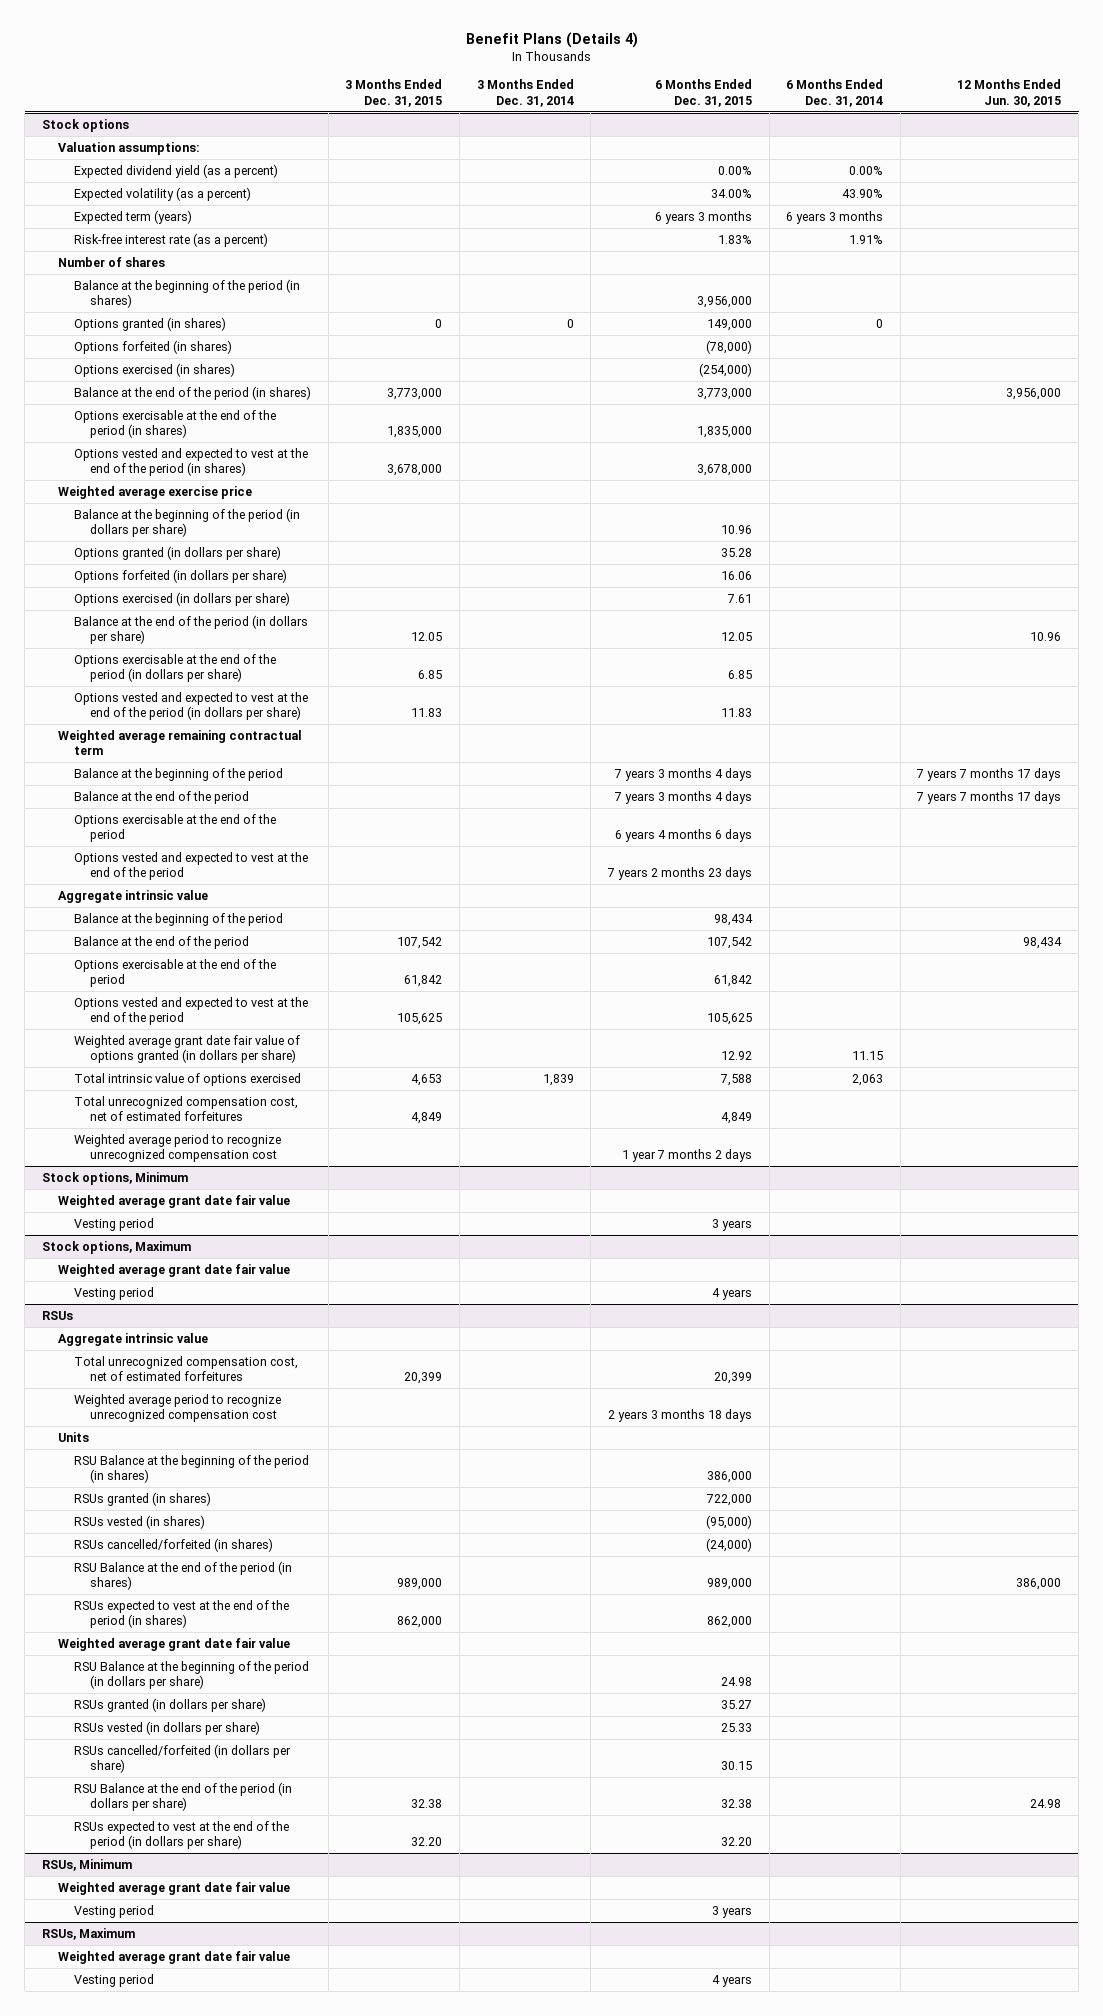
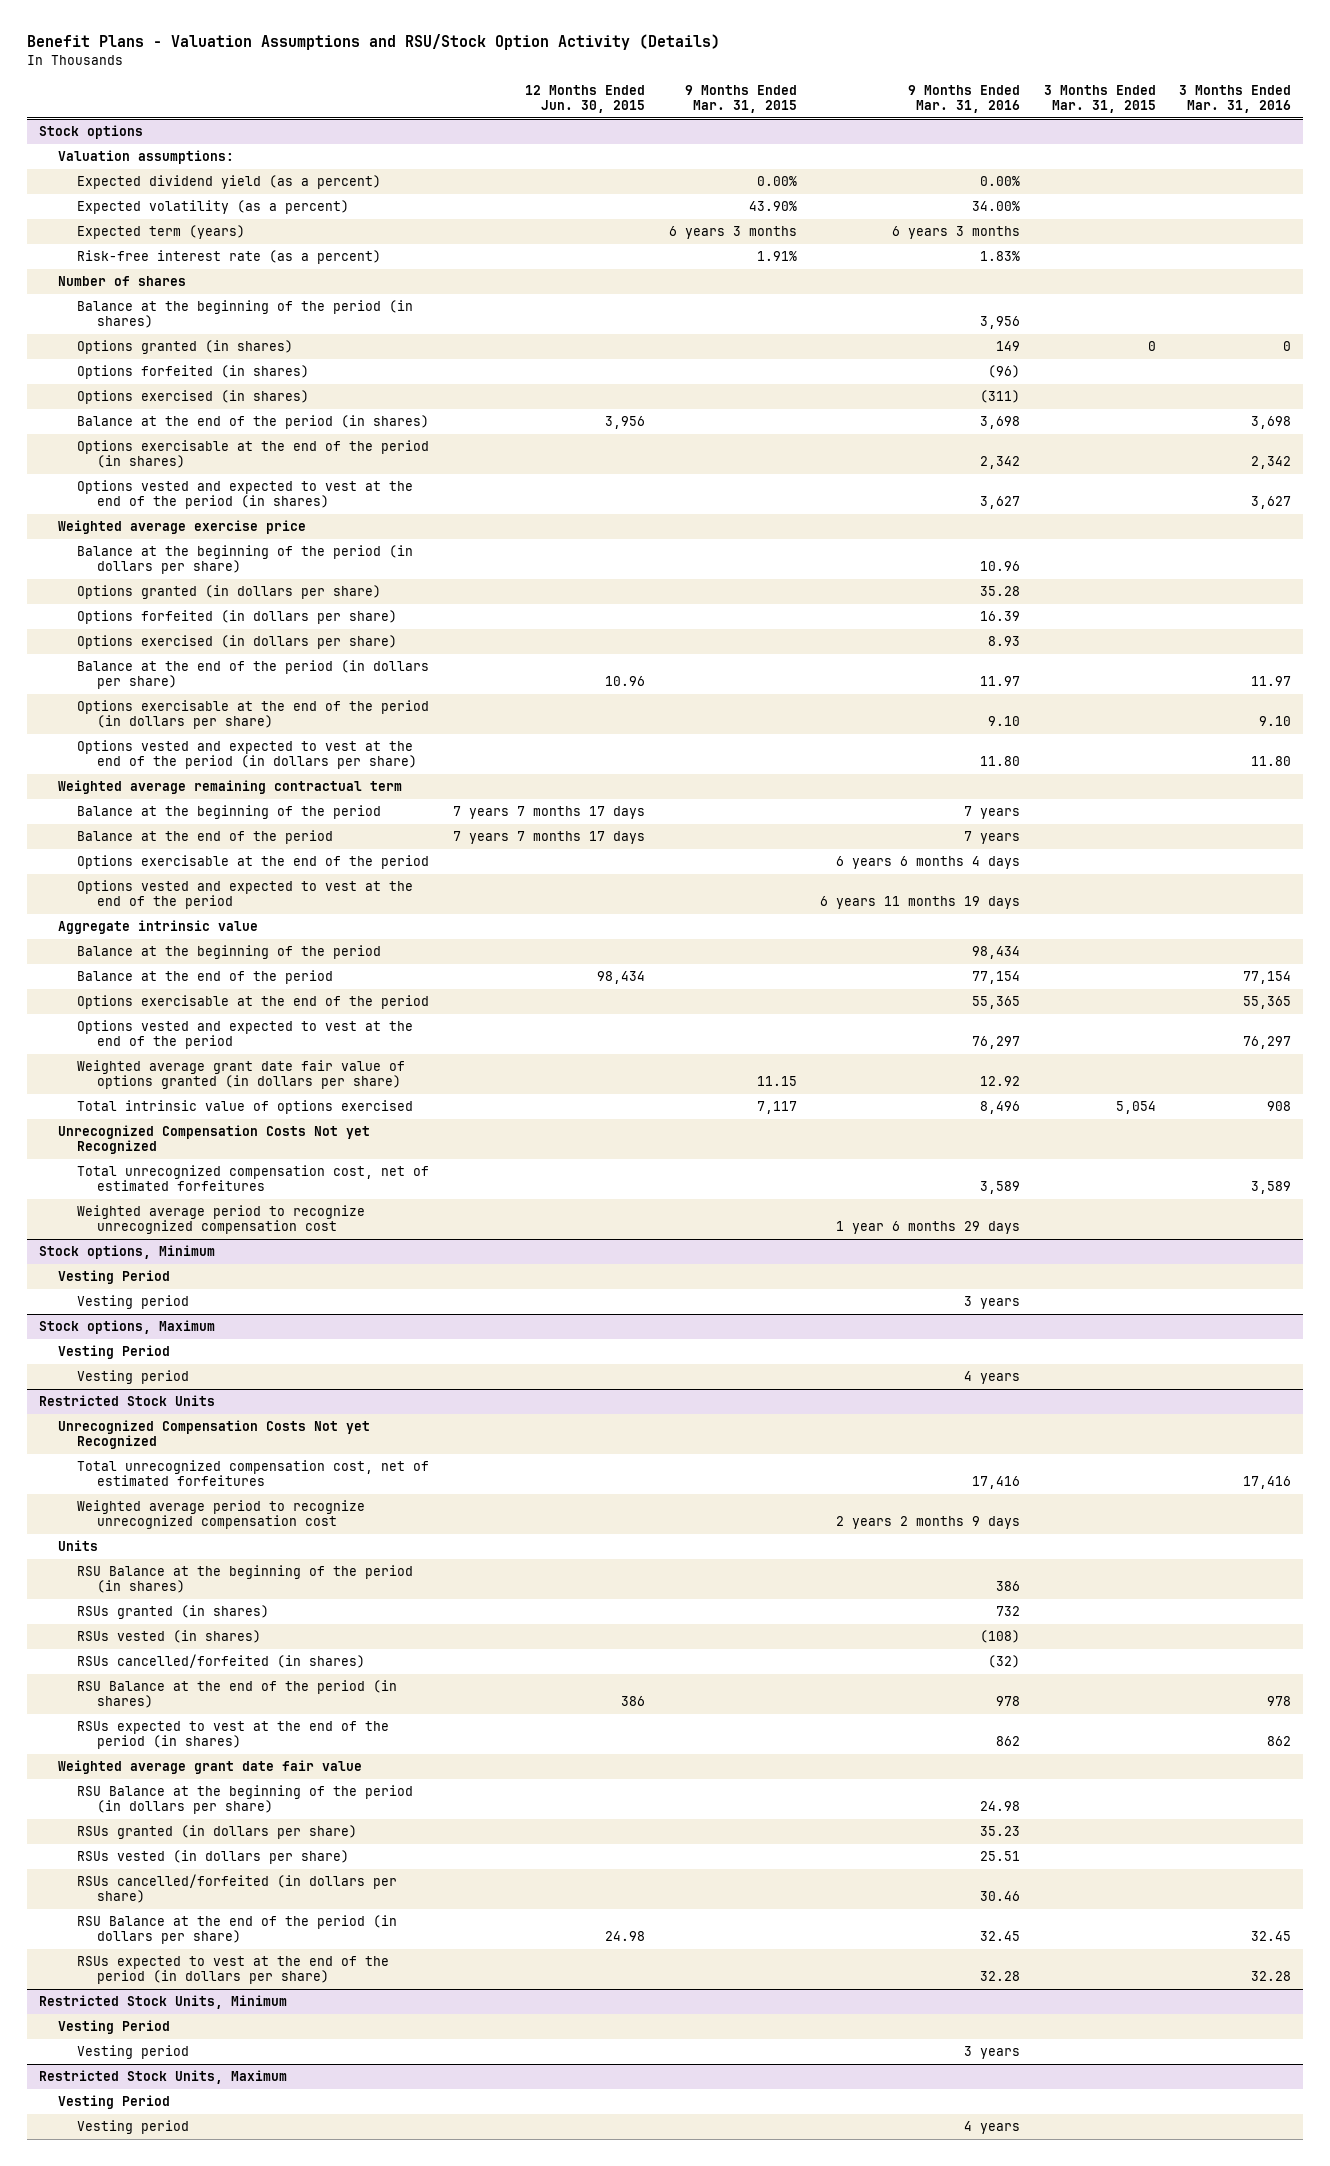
[465,32,638,49] Benefit Plans (Details 4) -> [26,34,720,51] Benefit Plans - Valuation Assumptions and RSU/Stock Option Activity (Details)
[345,79,443,107] 3 Months Ended Dec. 31, 2015 -> none
[476,79,574,107] 3 Months Ended Dec. 31, 2014 -> none
[654,79,752,107] 6 Months Ended Dec. 31, 2015 -> none
[786,79,884,107] 6 Months Ended Dec. 31, 2014 -> none
none -> [684,84,797,113] 9 Months Ended Mar. 31, 2015
none -> [908,84,1021,113] 9 Months Ended Mar. 31, 2016
none -> [1043,84,1156,113] 3 Months Ended Mar. 31, 2015
none -> [1179,84,1292,113] 3 Months Ended Mar. 31, 2016
[1006,388,1062,401] 3,956,000 -> [605,416,646,430] 3,956
none -> [58,1125,371,1155] Unrecognized Compensation Costs Not yet Recognized
[57,1195,290,1209] Weighted average grant date fair value -> none
none -> [58,1270,171,1285] Vesting Period
[57,1264,290,1278] Weighted average grant date fair value -> none
none -> [58,1345,171,1360] Vesting Period
[57,1333,208,1347] Aggregate intrinsic value -> none
[41,1311,73,1321] RSUs -> [38,1395,215,1407] Restricted Stock Units
none -> [58,1420,371,1450] Unrecognized Compensation Costs Not yet Recognized
[1016,1578,1062,1591] 386,000 -> [621,1696,646,1707] 386
[41,1859,132,1872] RSUs, Minimum -> none
[57,1882,290,1896] Weighted average grant date fair value -> none
[74,1905,155,1919] Vesting period -> none
[41,1928,135,1941] RSUs, Maximum -> none
[57,1951,290,1965] Weighted average grant date fair value -> none
[74,1974,155,1988] Vesting period -> none
none -> [38,1995,287,2010] Restricted Stock Units, Minimum
none -> [58,2020,171,2035] Vesting Period
none -> [77,2045,190,2060] Vesting period
none -> [38,2070,287,2085] Restricted Stock Units, Maximum
none -> [58,2095,171,2110] Vesting Period
none -> [77,2120,190,2135] Vesting period

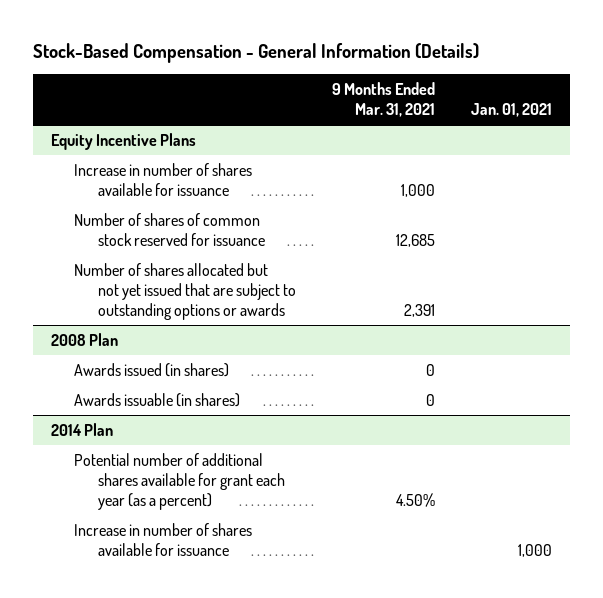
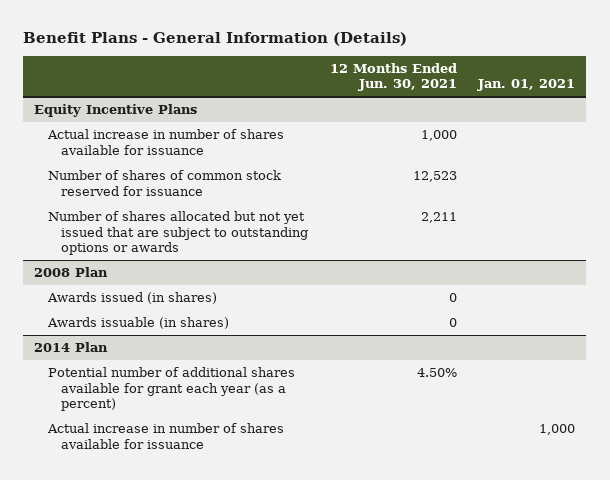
[32,42,479,63] Stock-Based Compensation - General Information (Details) -> [23,31,408,46] Benefit Plans - General Information (Details)
[331,81,435,118] 9 Months Ended Mar. 31, 2021 -> none
none -> [329,62,457,92] 12 Months Ended Jun. 30, 2021
[74,162,253,197] Increase in number of shares available for issuance -> [46,129,284,155] Actual increase in number of shares available for issuance
[74,522,253,557] Increase in number of shares available for issuance -> [46,423,284,449] Actual increase in number of shares available for issuance

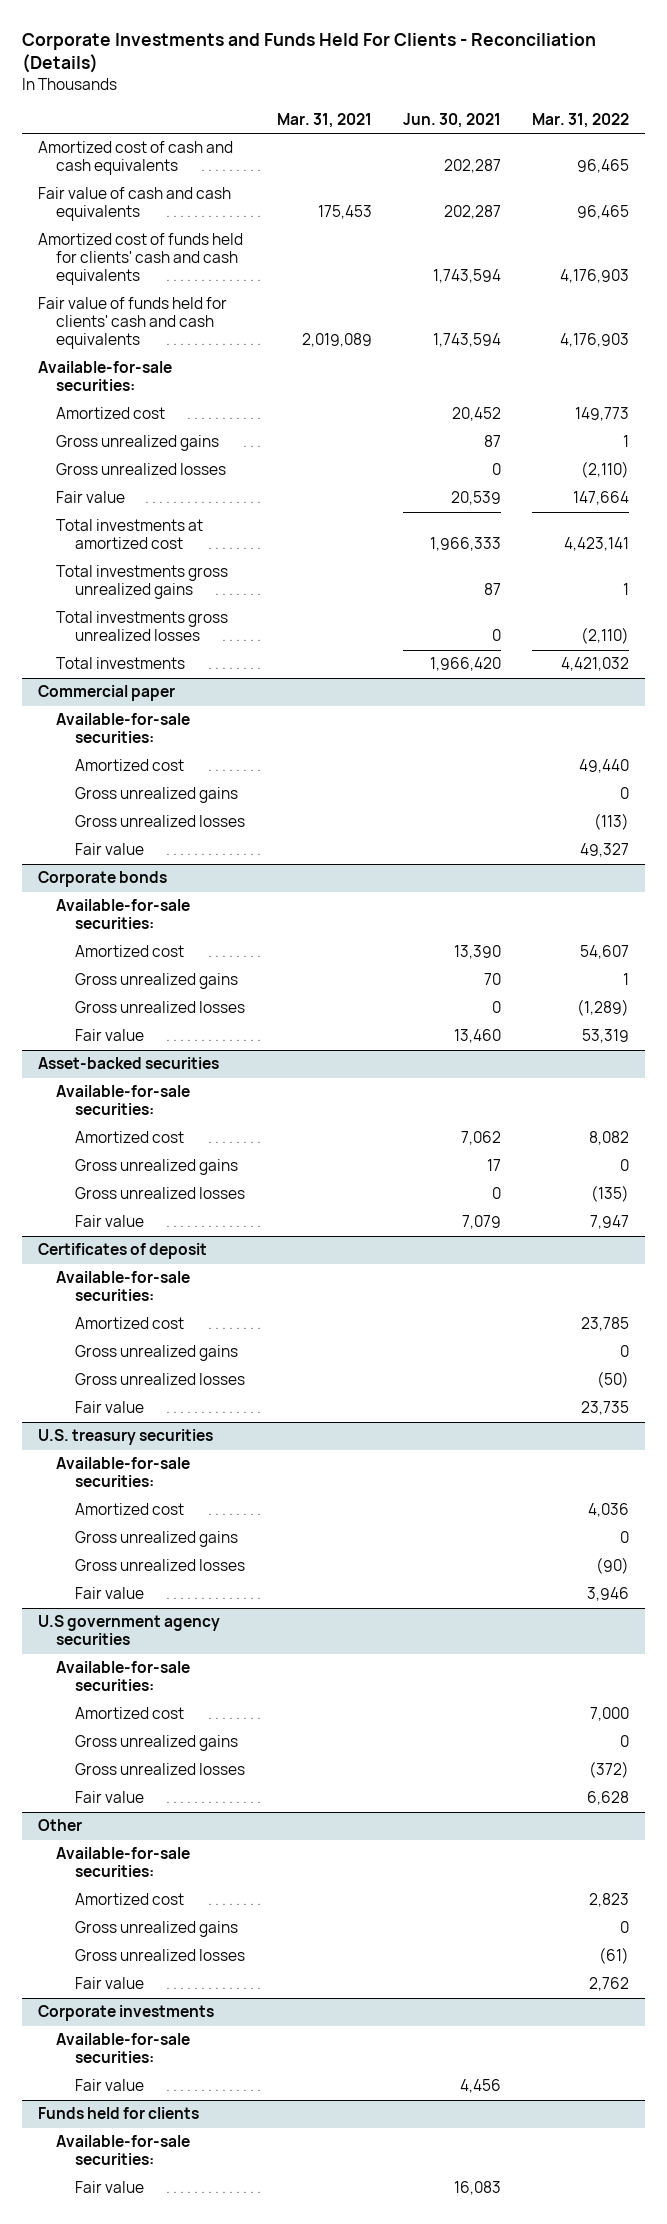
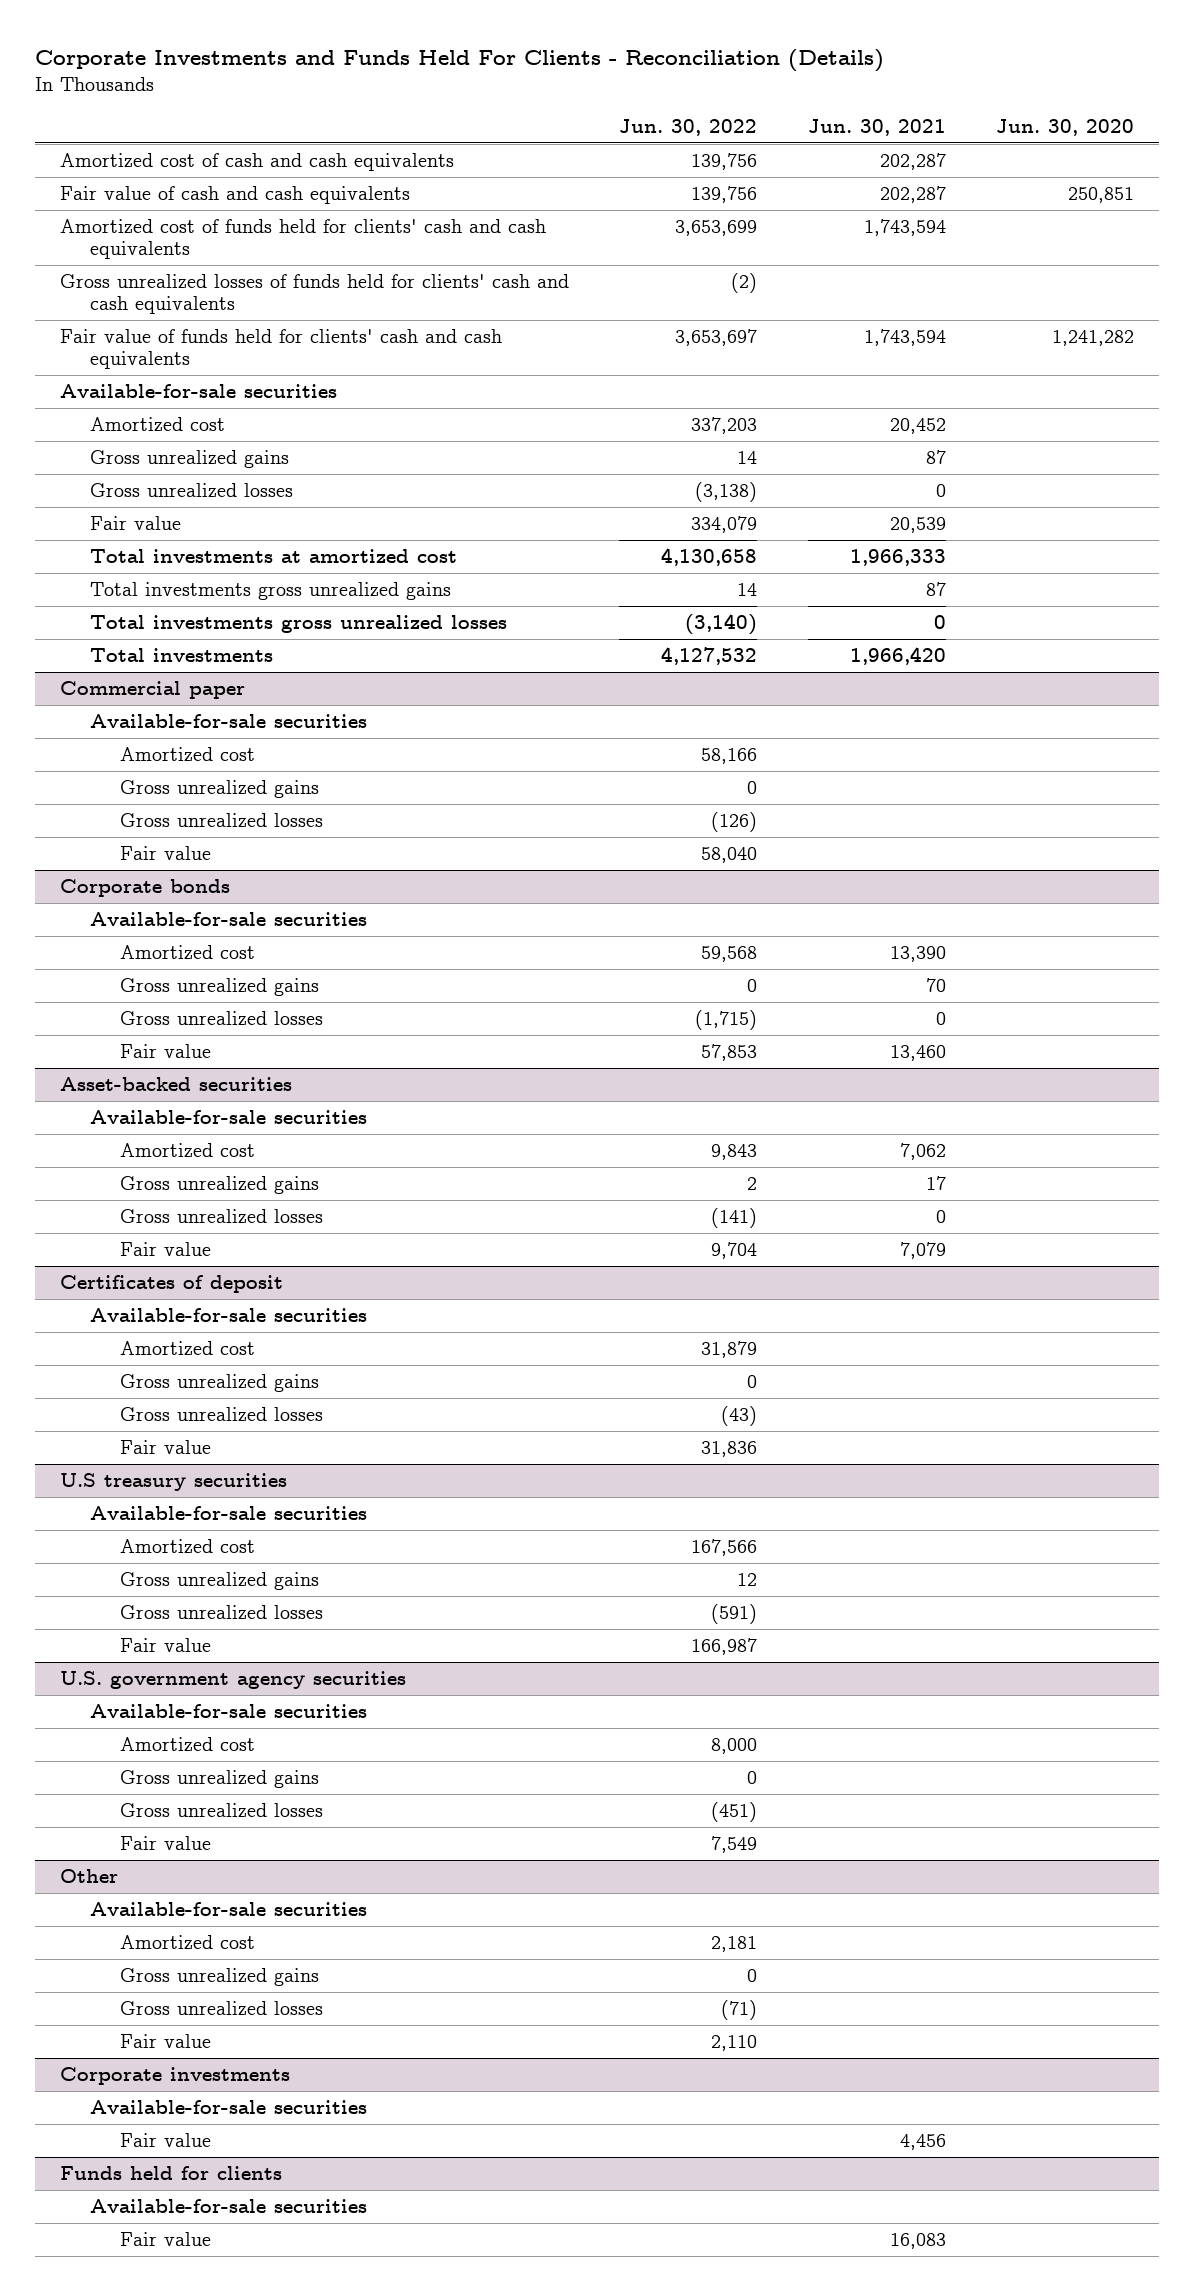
[276,112,372,128] Mar. 31, 2021 -> none
[532,112,630,128] Mar. 31, 2022 -> none
none -> [619,118,758,136] Jun. 30, 2022
none -> [996,118,1135,136] Jun. 30, 2020
none -> [59,274,569,315] Gross unrealized losses of funds held for clients' cash and cash equivalents
[37,361,172,392] Available-for-sale securities: -> [59,384,337,399] Available-for-sale securities
[56,713,191,744] Available-for-sale securities: -> [89,714,367,729] Available-for-sale securities
[56,899,191,930] Available-for-sale securities: -> [89,912,367,927] Available-for-sale securities
[56,1085,191,1116] Available-for-sale securities: -> [89,1110,367,1125] Available-for-sale securities
[56,1271,191,1302] Available-for-sale securities: -> [89,1308,367,1323] Available-for-sale securities
[37,1429,213,1446] U.S. treasury securities -> [59,1473,287,1492] U.S treasury securities
[56,1457,191,1488] Available-for-sale securities: -> [89,1506,367,1521] Available-for-sale securities
[37,1615,220,1646] U.S government agency securities -> [59,1671,406,1690] U.S. government agency securities
[56,1661,191,1692] Available-for-sale securities: -> [89,1704,367,1719] Available-for-sale securities
[56,1847,191,1878] Available-for-sale securities: -> [89,1902,367,1917] Available-for-sale securities
[56,2033,191,2064] Available-for-sale securities: -> [89,2100,367,2115] Available-for-sale securities
[56,2135,191,2166] Available-for-sale securities: -> [89,2199,367,2214] Available-for-sale securities

